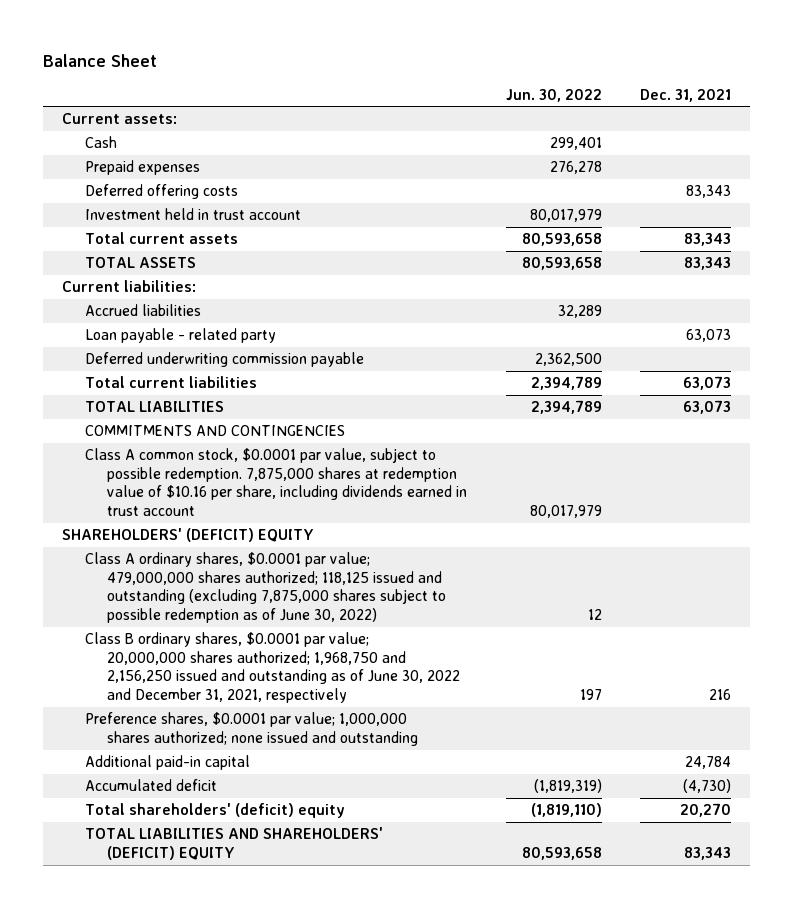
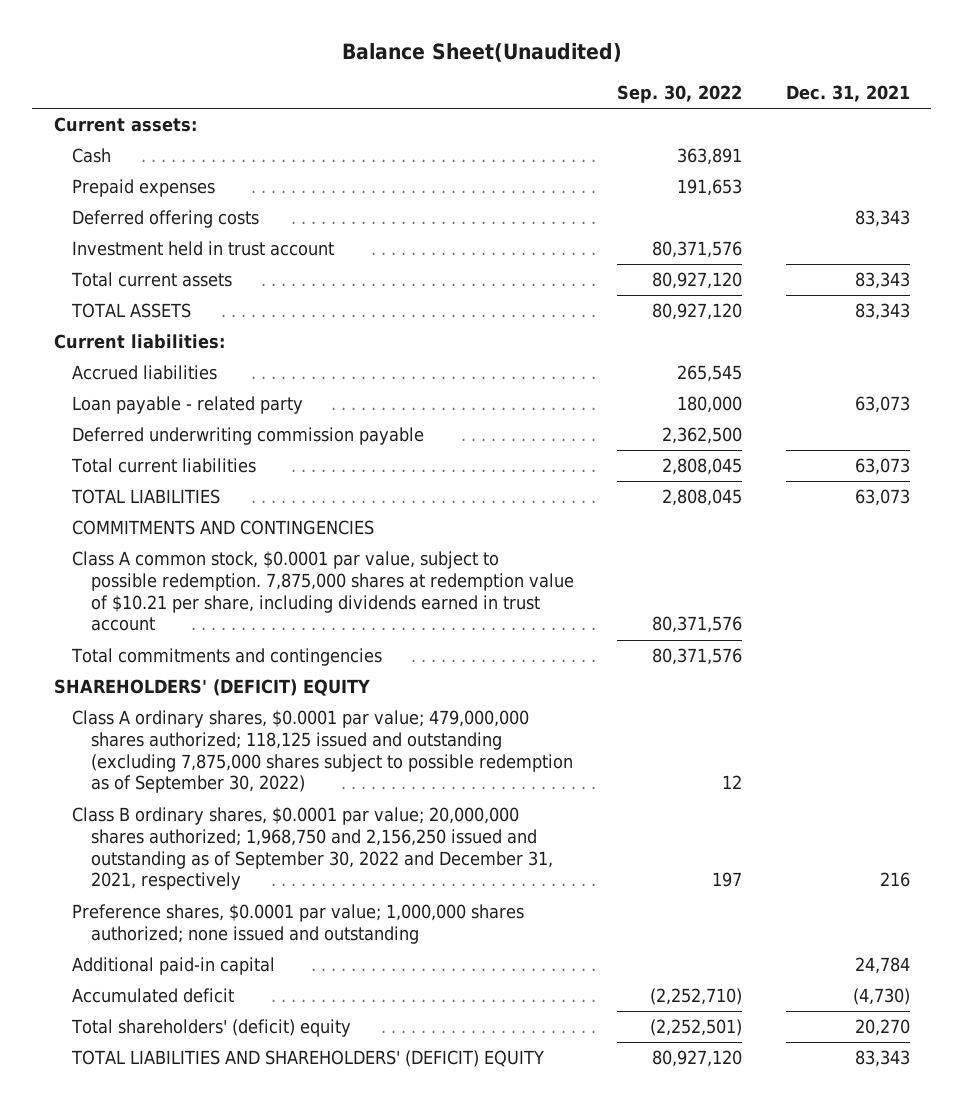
[43,53,158,67] Balance Sheet -> [341,43,622,63] Balance Sheet(Unaudited)
[505,88,602,102] Jun. 30, 2022 -> none
none -> [617,85,743,104] Sep. 30, 2022
[84,448,468,517] Class A common stock, $0.0001 par value, subject to possible redemption. 7,875,000 shares at redemption value of $10.16 per share, including dividends earned in trust account -> [72,550,574,632] Class A common stock, $0.0001 par value, subject to possible redemption. 7,875,000 shares at redemption value of $10.21 per share, including dividends earned in trust account
none -> [71,647,383,666] Total commitments and contingencies
[84,552,447,624] Class A ordinary shares, $0.0001 par value; 479,000,000 shares authorized; 118,125 issued and outstanding (excluding 7,875,000 shares subject to possible redemption as of June 30, 2022) -> [72,709,573,794] Class A ordinary shares, $0.0001 par value; 479,000,000 shares authorized; 118,125 issued and outstanding (excluding 7,875,000 shares subject to possible redemption as of September 30, 2022)
[84,632,461,704] Class B ordinary shares, $0.0001 par value; 20,000,000 shares authorized; 1,968,750 and 2,156,250 issued and outstanding as of June 30, 2022 and December 31, 2021, respectively -> [72,806,553,891] Class B ordinary shares, $0.0001 par value; 20,000,000 shares authorized; 1,968,750 and 2,156,250 issued and outstanding as of September 30, 2022 and December 31, 2021, respectively

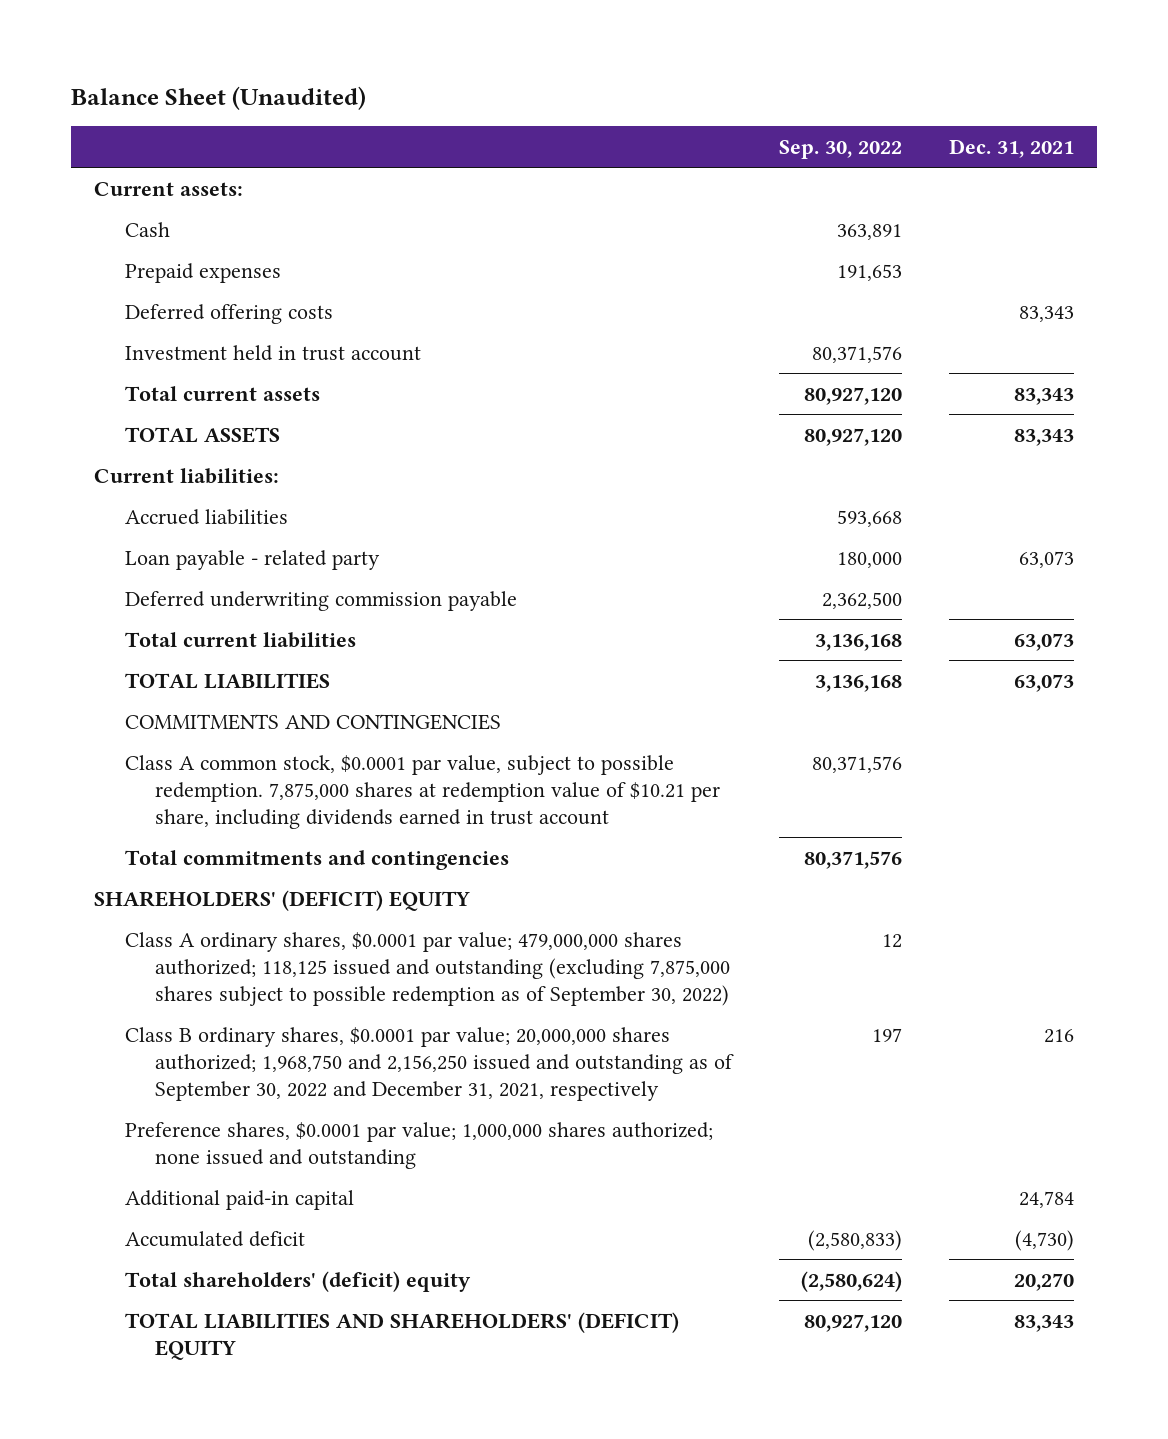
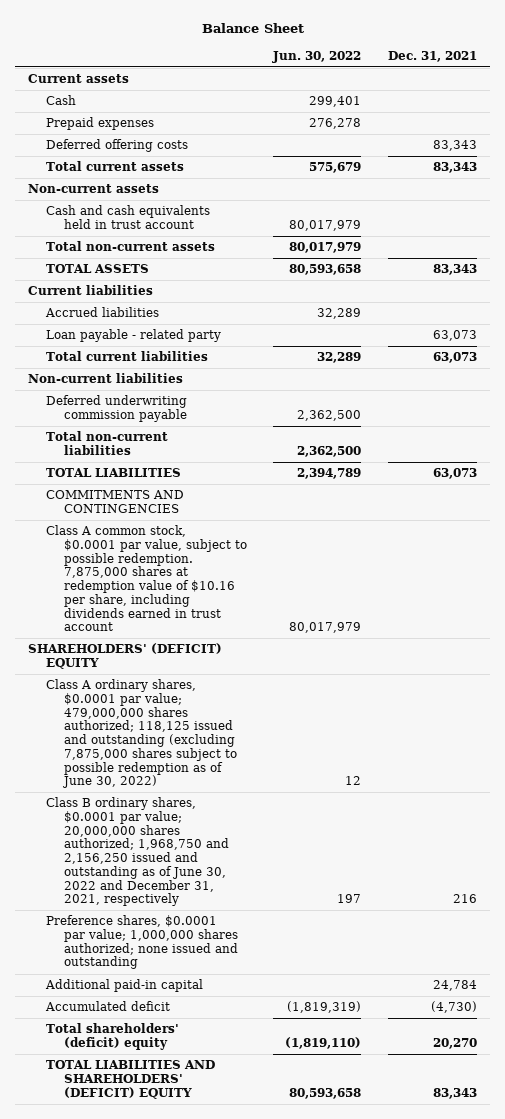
[70,85,366,110] Balance Sheet (Unaudited) -> [201,22,304,33] Balance Sheet
[778,140,902,160] Sep. 30, 2022 -> none
none -> [272,50,362,63] Jun. 30, 2022
[94,181,244,196] Current assets: -> [28,74,130,84] Current assets
[124,344,421,361] Investment held in trust account -> none
none -> [28,184,160,194] Non-current assets
none -> [46,205,211,230] Cash and cash equivalents held in trust account
none -> [46,241,216,252] Total non-current assets
[94,467,280,484] Current liabilities: -> [28,285,154,296] Current liabilities
none -> [28,373,184,384] Non-current liabilities
[124,590,517,611] Deferred underwriting commission payable -> [46,395,188,423] Deferred underwriting commission payable
none -> [46,431,169,456] Total non-current liabilities
[124,849,509,870] Total commitments and contingencies -> none
[124,754,721,829] Class A common stock, $0.0001 par value, subject to possible redemption. 7,875,000 shares at redemption value of $10.21 per share, including dividends earned in trust account -> [46,525,247,632] Class A common stock, $0.0001 par value, subject to possible redemption. 7,875,000 shares at redemption value of $10.16 per share, including dividends earned in trust account
[124,931,731,1006] Class A ordinary shares, $0.0001 par value; 479,000,000 shares authorized; 118,125 issued and outstanding (excluding 7,875,000 shares subject to possible redemption as of September 30, 2022) -> [46,679,237,789] Class A ordinary shares, $0.0001 par value; 479,000,000 shares authorized; 118,125 issued and outstanding (excluding 7,875,000 shares subject to possible redemption as of June 30, 2022)
[124,1026,735,1101] Class B ordinary shares, $0.0001 par value; 20,000,000 shares authorized; 1,968,750 and 2,156,250 issued and outstanding as of September 30, 2022 and December 31, 2021, respectively -> [46,797,229,907] Class B ordinary shares, $0.0001 par value; 20,000,000 shares authorized; 1,968,750 and 2,156,250 issued and outstanding as of June 30, 2022 and December 31, 2021, respectively

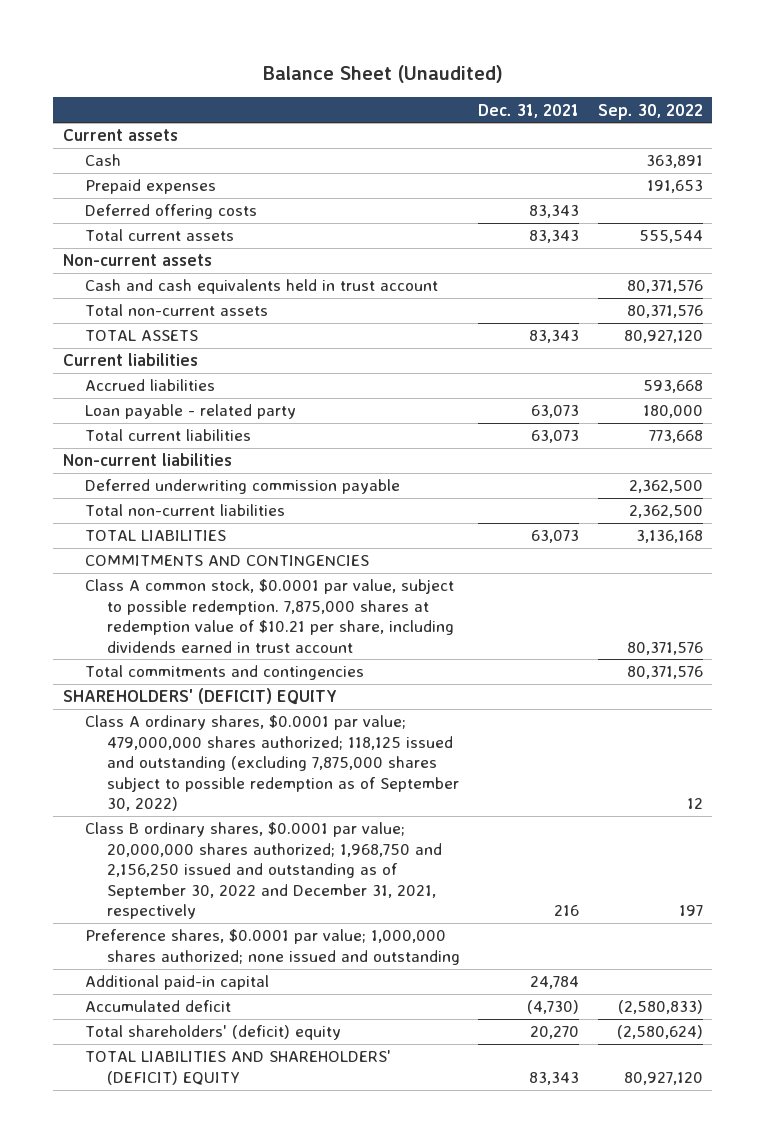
[201,22,304,33] Balance Sheet -> [262,65,503,84] Balance Sheet (Unaudited)
[272,50,362,63] Jun. 30, 2022 -> none
none -> [597,103,703,120] Sep. 30, 2022
[46,525,247,632] Class A common stock, $0.0001 par value, subject to possible redemption. 7,875,000 shares at redemption value of $10.16 per share, including dividends earned in trust account -> [84,579,455,653] Class A common stock, $0.0001 par value, subject to possible redemption. 7,875,000 shares at redemption value of $10.21 per share, including dividends earned in trust account
none -> [84,665,364,681] Total commitments and contingencies
[46,679,237,789] Class A ordinary shares, $0.0001 par value; 479,000,000 shares authorized; 118,125 issued and outstanding (excluding 7,875,000 shares subject to possible redemption as of June 30, 2022) -> [84,715,460,811] Class A ordinary shares, $0.0001 par value; 479,000,000 shares authorized; 118,125 issued and outstanding (excluding 7,875,000 shares subject to possible redemption as of September 30, 2022)
[46,797,229,907] Class B ordinary shares, $0.0001 par value; 20,000,000 shares authorized; 1,968,750 and 2,156,250 issued and outstanding as of June 30, 2022 and December 31, 2021, respectively -> [84,822,443,919] Class B ordinary shares, $0.0001 par value; 20,000,000 shares authorized; 1,968,750 and 2,156,250 issued and outstanding as of September 30, 2022 and December 31, 2021, respectively

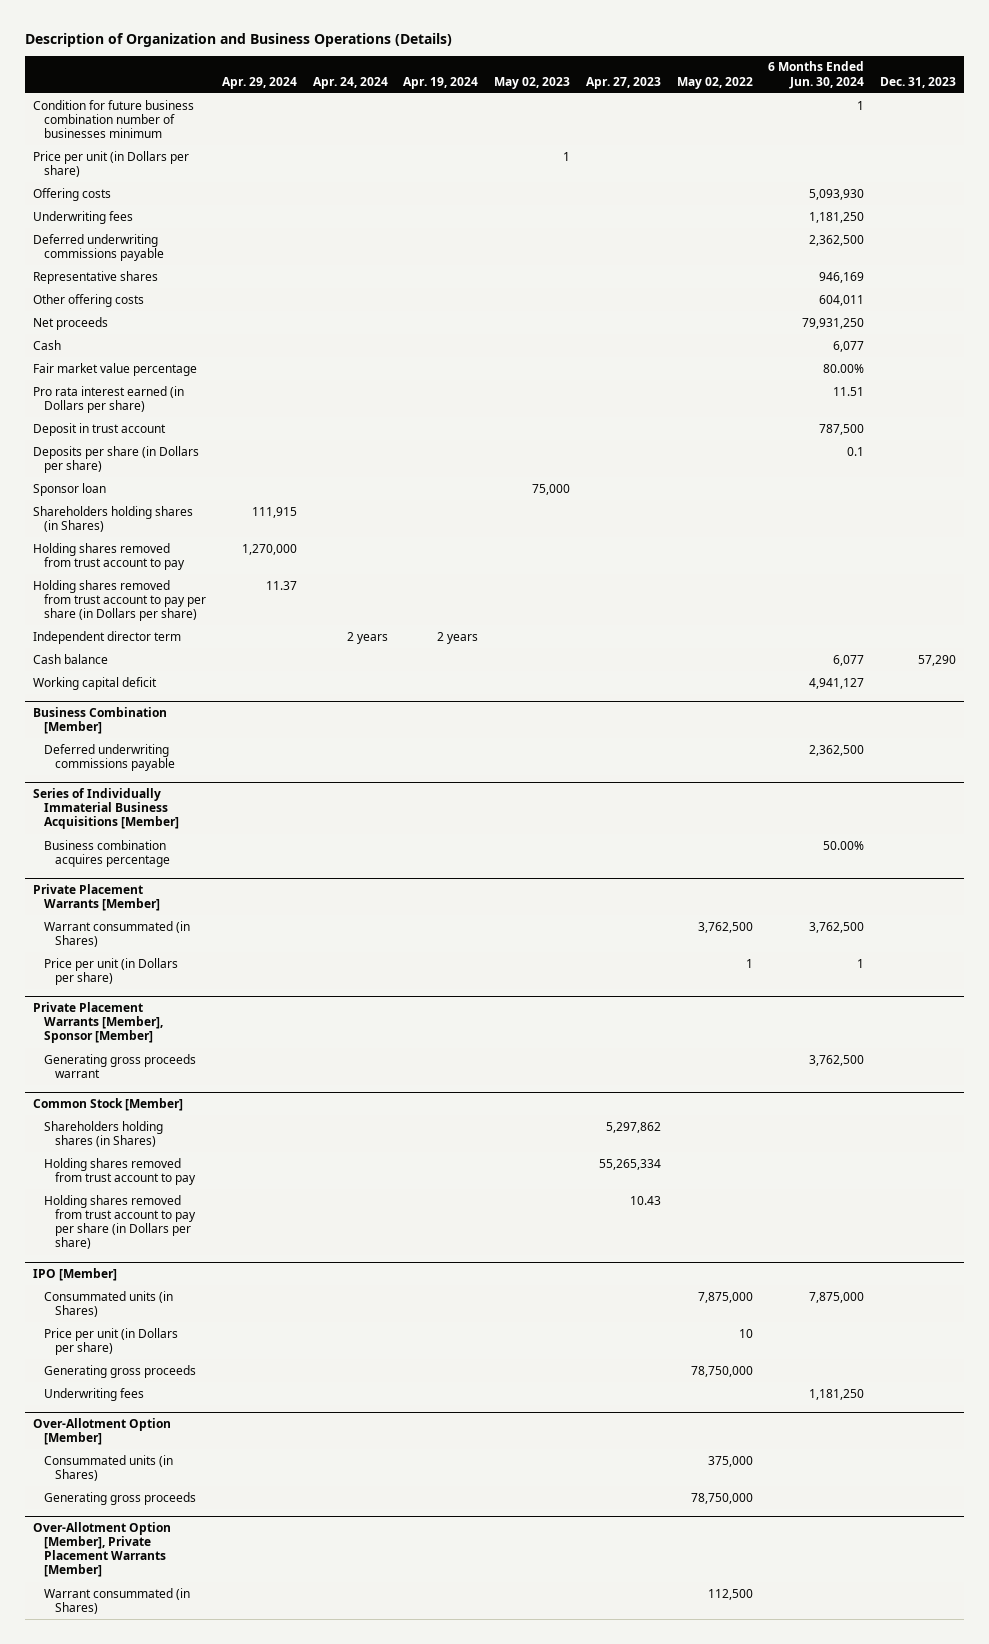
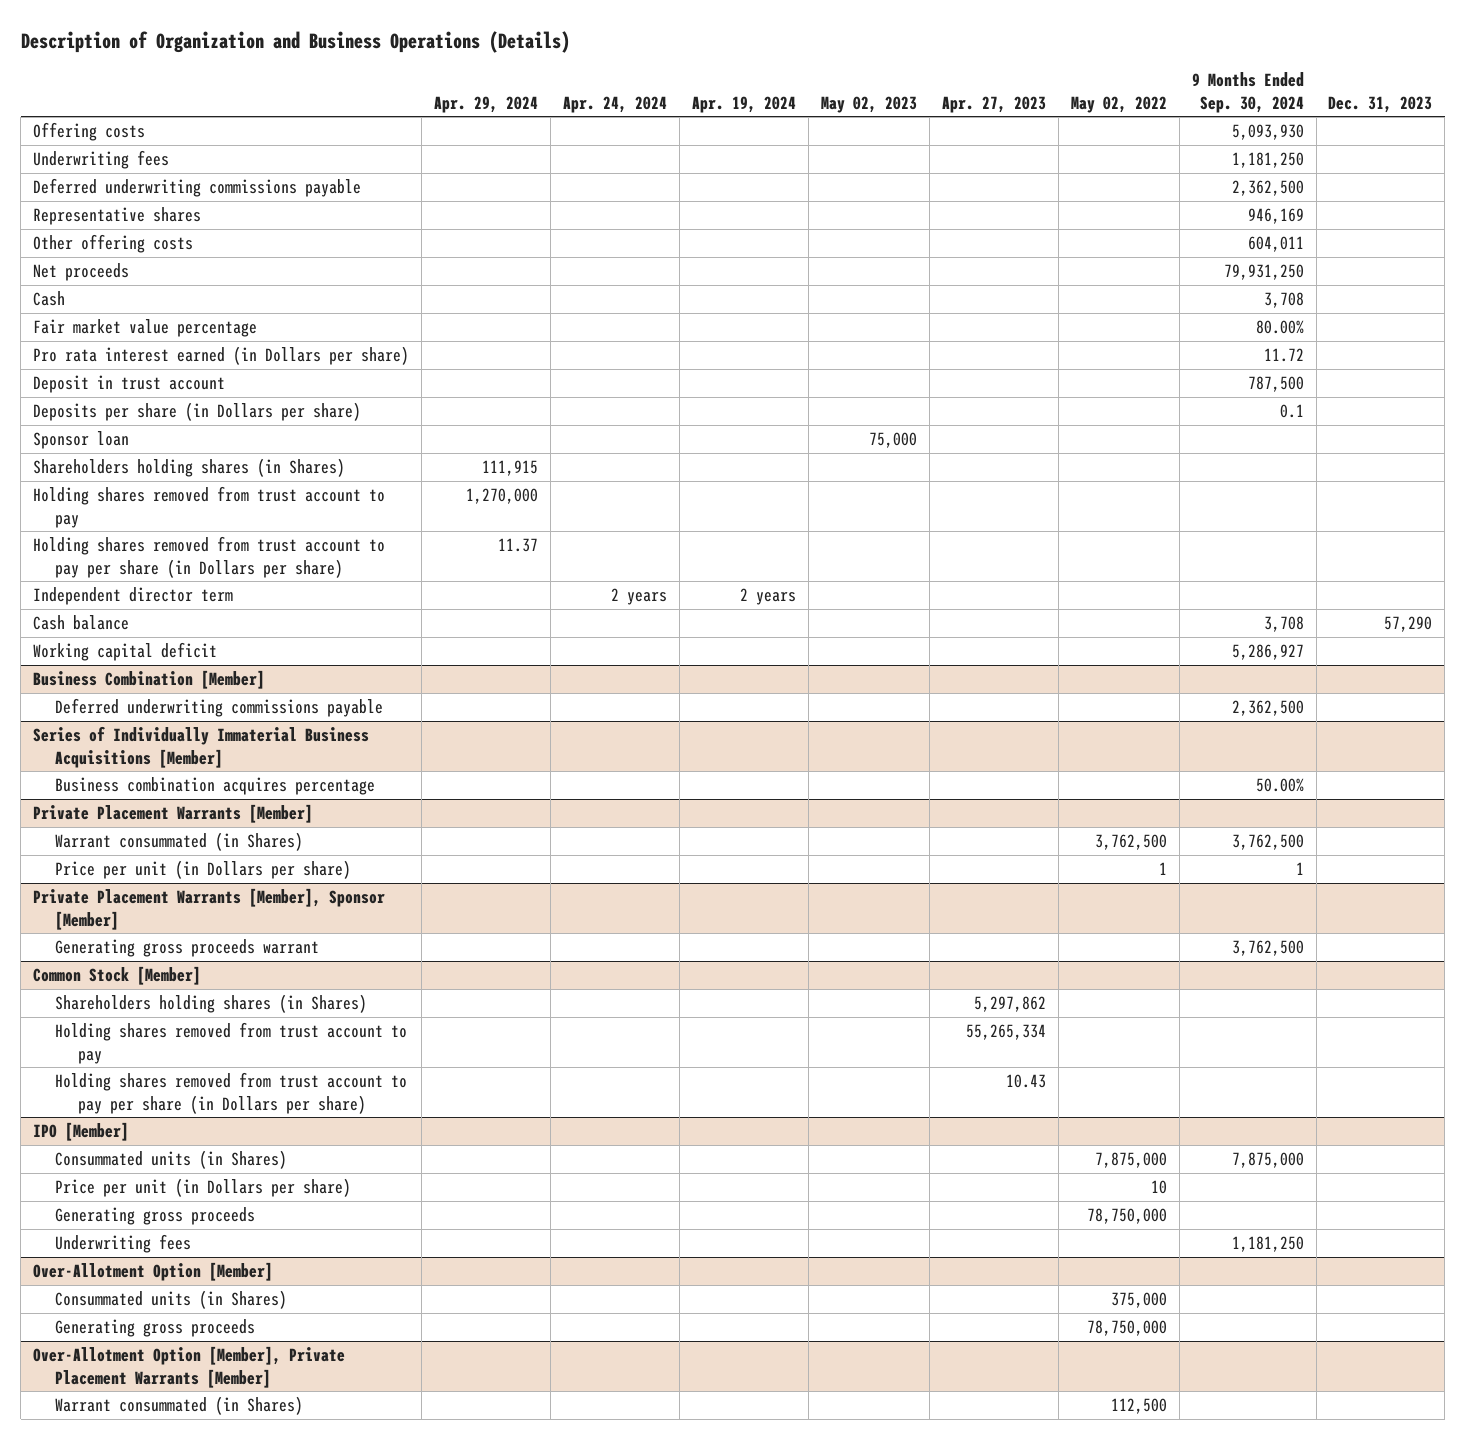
[768,61,865,89] 6 Months Ended Jun. 30, 2024 -> none
none -> [1191,72,1304,113] 9 Months Ended Sep. 30, 2024
[32,99,194,139] Condition for future business combination number of businesses minimum -> none
[32,150,189,178] Price per unit (in Dollars per share) -> none

